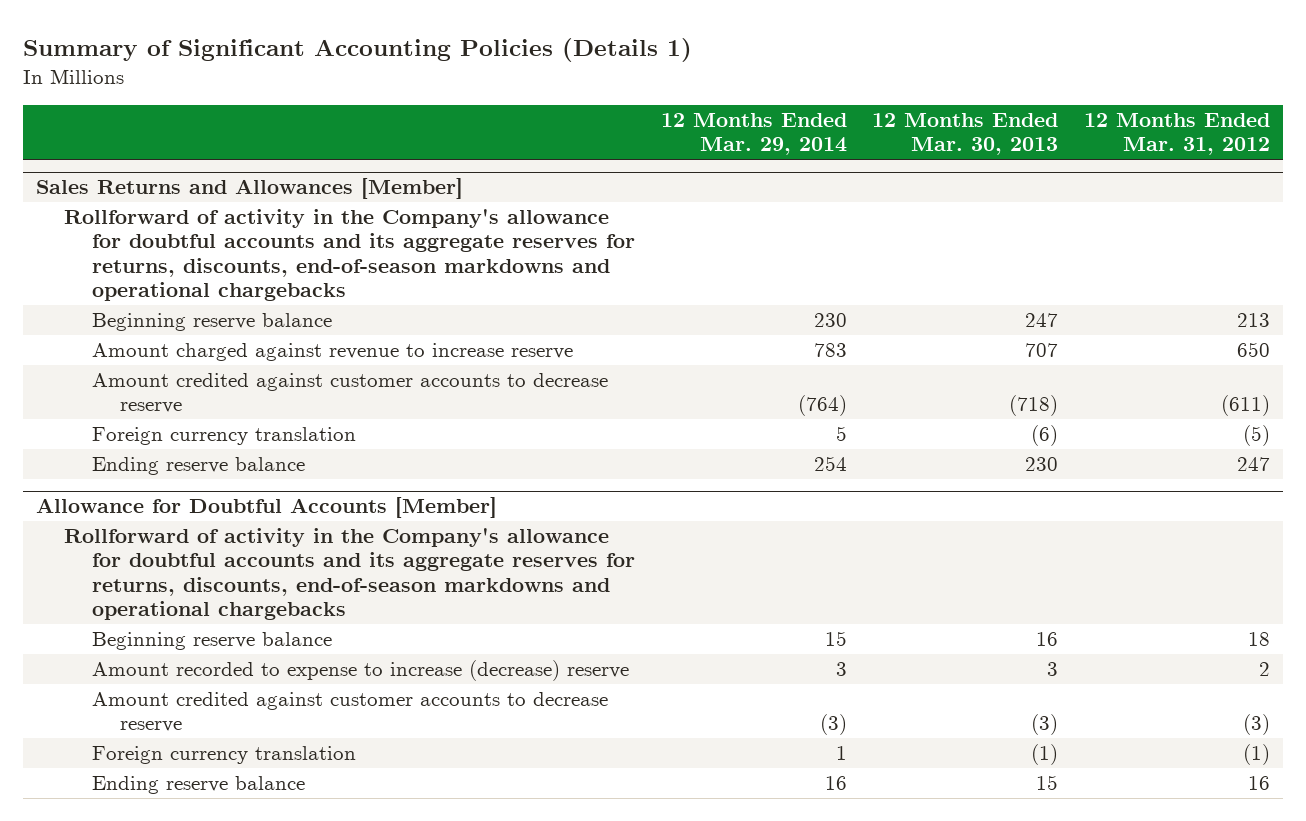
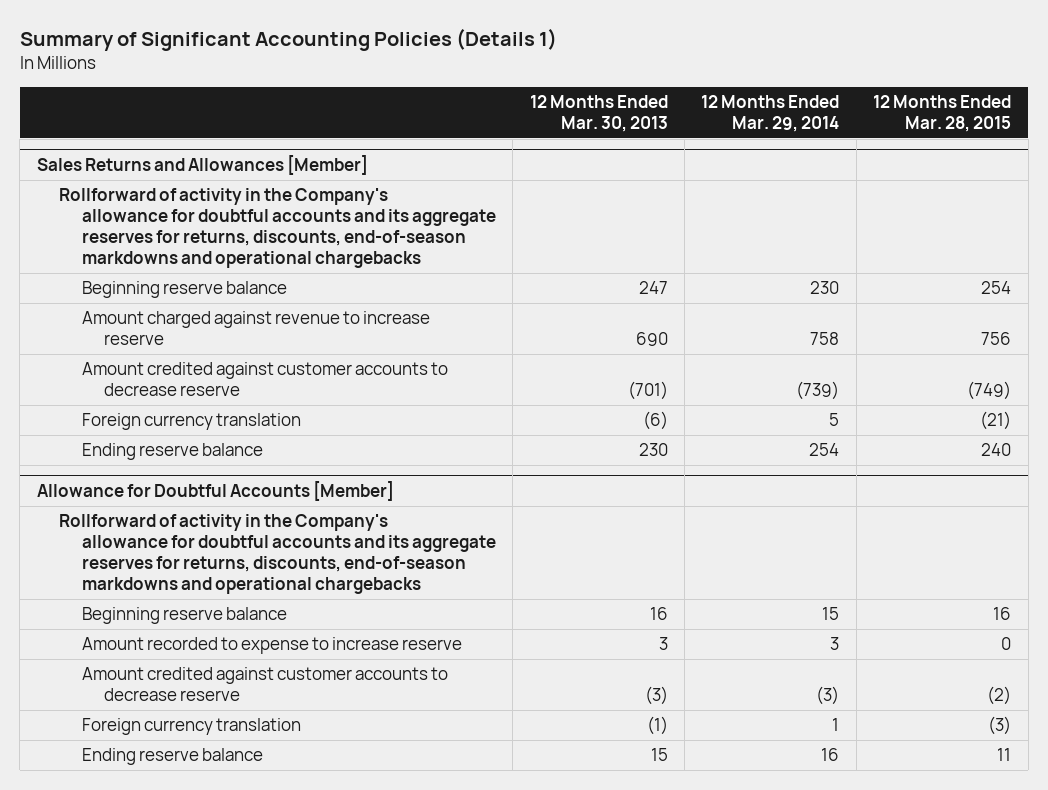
[1083,113,1270,156] 12 Months Ended Mar. 31, 2012 -> none
none -> [873,94,1012,132] 12 Months Ended Mar. 28, 2015
[813,343,847,358] 783 -> [810,332,840,346] 758
[1025,343,1059,358] 707 -> [635,332,668,347] 690
[797,395,847,417] (764) -> [796,381,840,401] (739)
[1009,395,1059,417] (718) -> [627,381,668,401] (701)
[92,660,630,682] Amount recorded to expense to increase (decrease) reserve -> [81,637,462,655] Amount recorded to expense to increase reserve

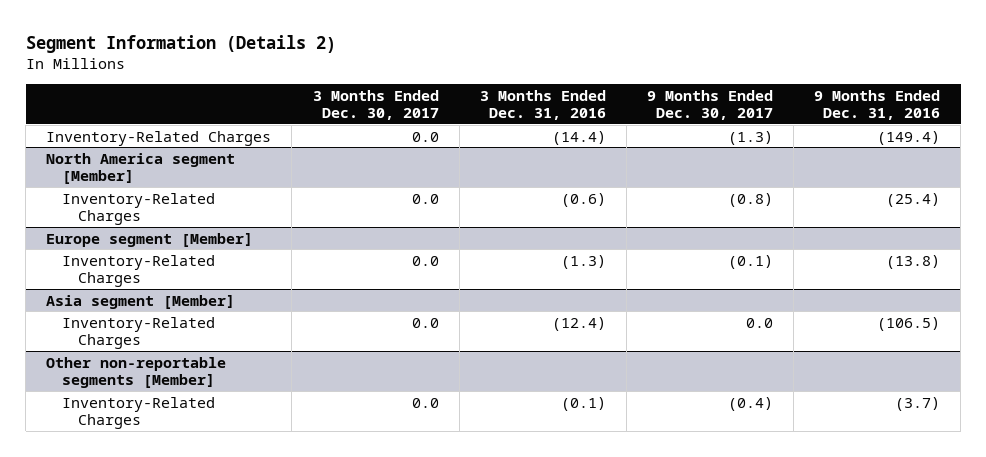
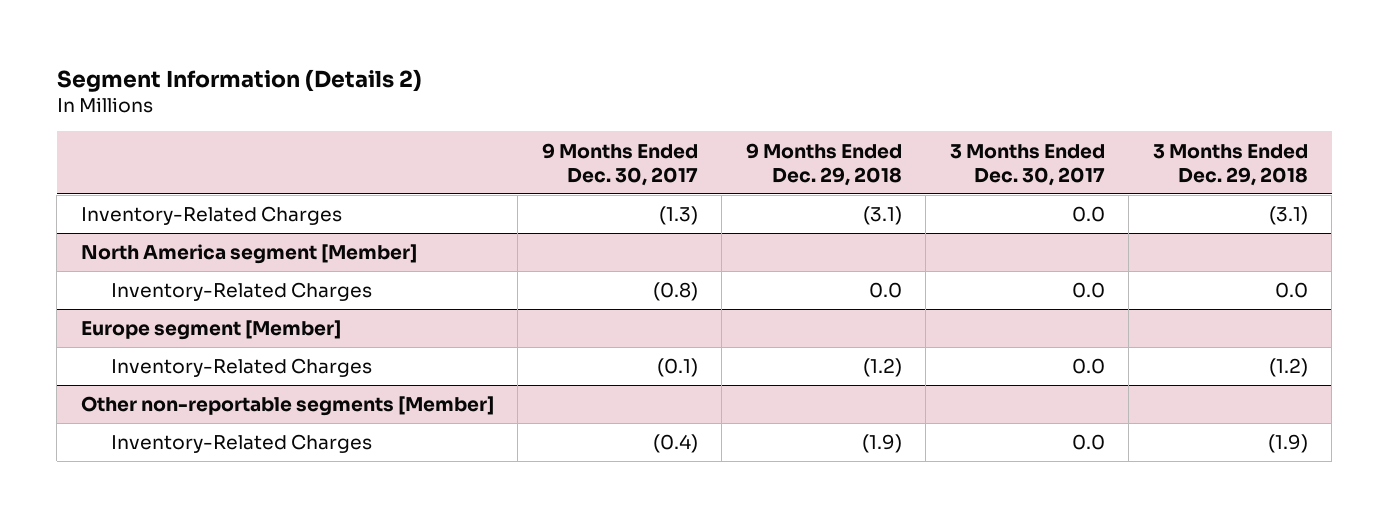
[479,89,606,120] 3 Months Ended Dec. 31, 2016 -> none
[814,89,941,120] 9 Months Ended Dec. 31, 2016 -> none
none -> [745,142,902,186] 9 Months Ended Dec. 29, 2018
none -> [1152,143,1308,186] 3 Months Ended Dec. 29, 2018
[46,294,236,309] Asia segment [Member] -> none
[62,316,216,349] Inventory-Related Charges -> none

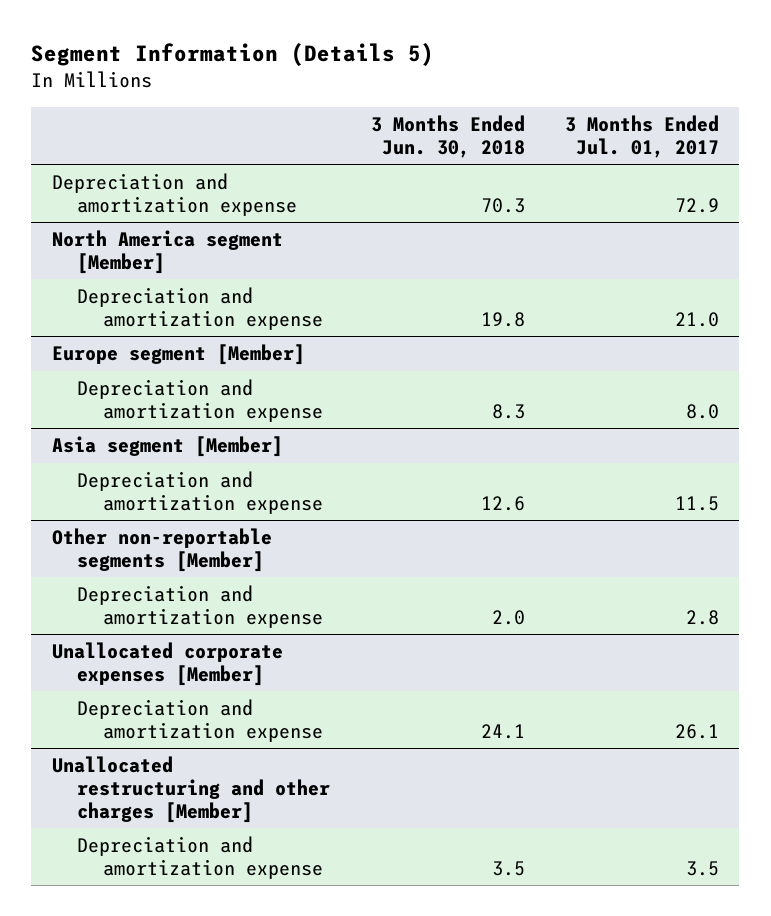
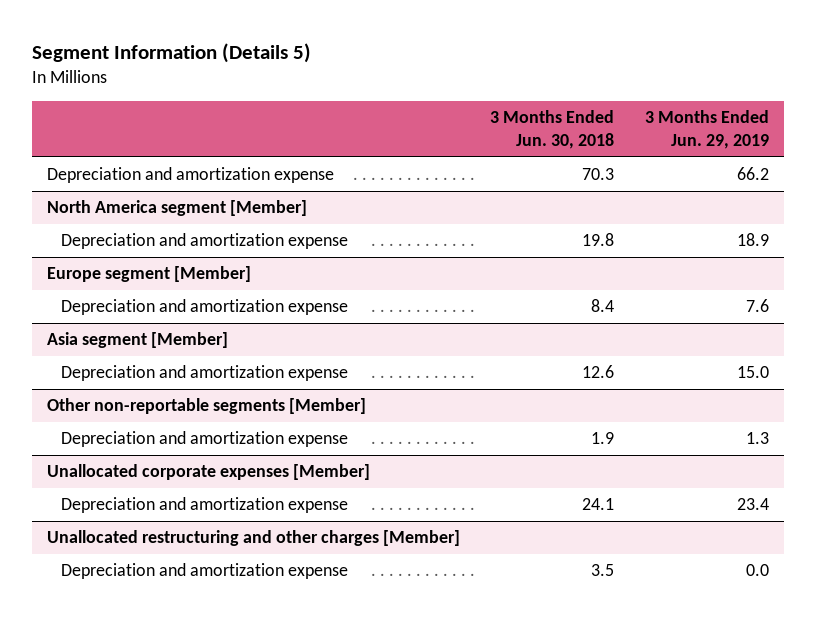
[565,114,720,158] 3 Months Ended Jul. 01, 2017 -> none
none -> [644,110,769,149] 3 Months Ended Jun. 29, 2019
[491,403,525,419] 8.3 -> [591,299,615,313] 8.4
[491,609,525,625] 2.0 -> [591,432,615,445] 1.9

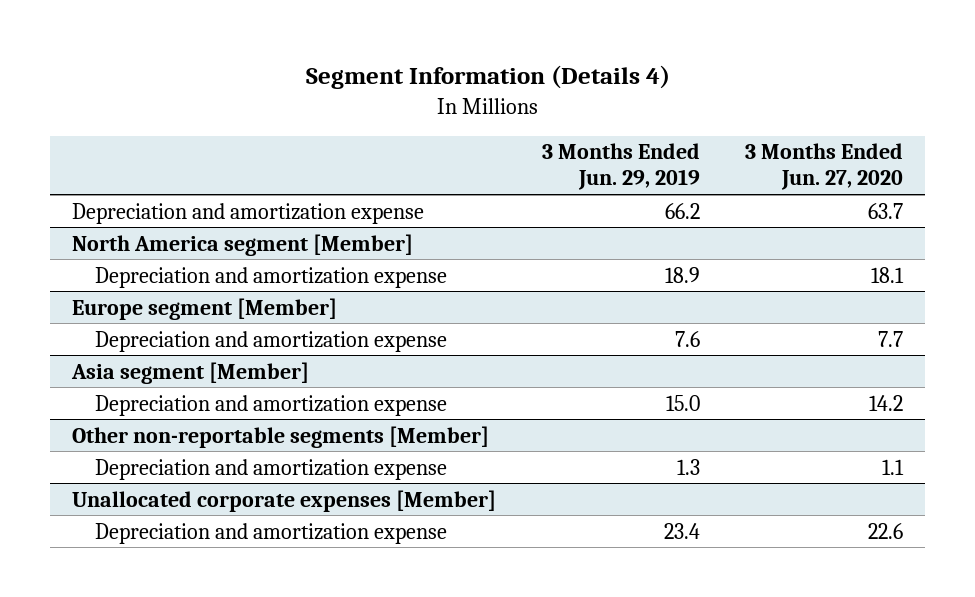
[31,43,311,64] Segment Information (Details 5) -> [305,64,670,89] Segment Information (Details 4)
[490,110,615,149] 3 Months Ended Jun. 30, 2018 -> none
none -> [744,143,903,191] 3 Months Ended Jun. 27, 2020
[46,530,460,547] Unallocated restructuring and other charges [Member] -> none
[61,563,349,580] Depreciation and amortization expense -> none

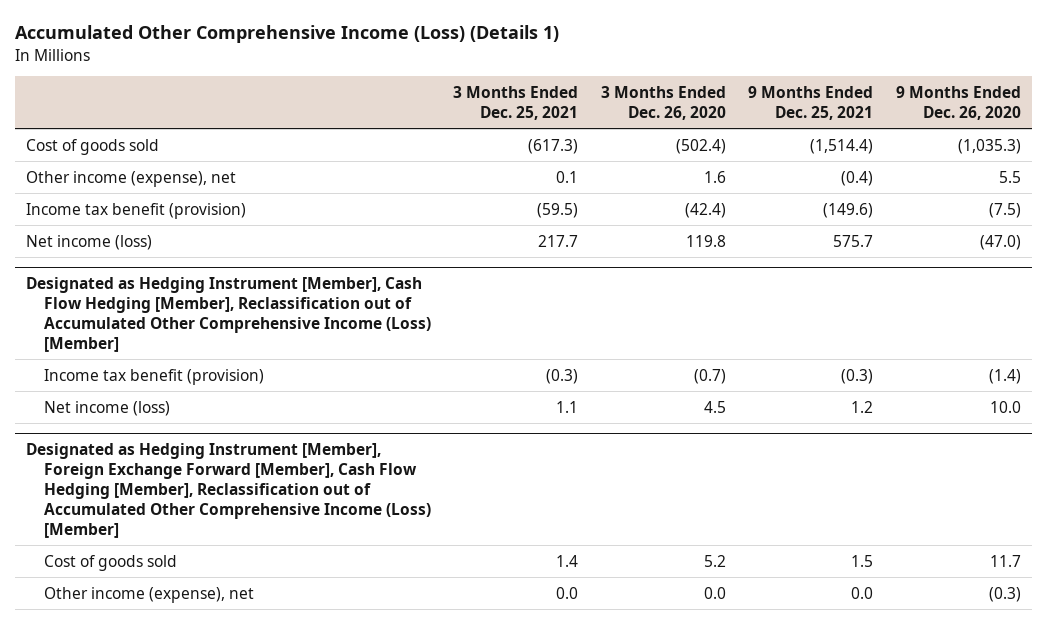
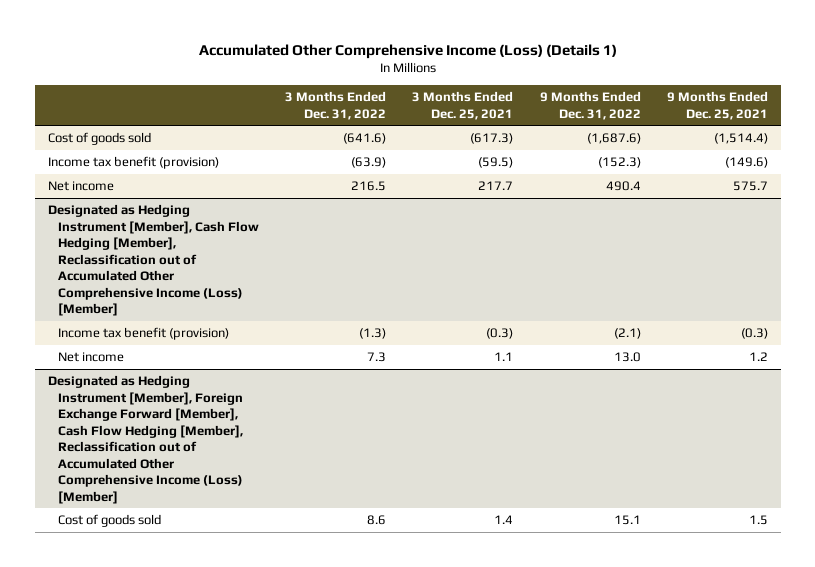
[600,85,726,120] 3 Months Ended Dec. 26, 2020 -> none
[895,85,1021,120] 9 Months Ended Dec. 26, 2020 -> none
none -> [285,91,387,120] 3 Months Ended Dec. 31, 2022
none -> [539,91,641,120] 9 Months Ended Dec. 31, 2022
[26,170,237,187] Other income (expense), net -> none
[26,234,153,250] Net income (loss) -> [47,181,114,192] Net income
[43,400,170,416] Net income (loss) -> [58,352,125,363] Net income
[43,586,254,603] Other income (expense), net -> none

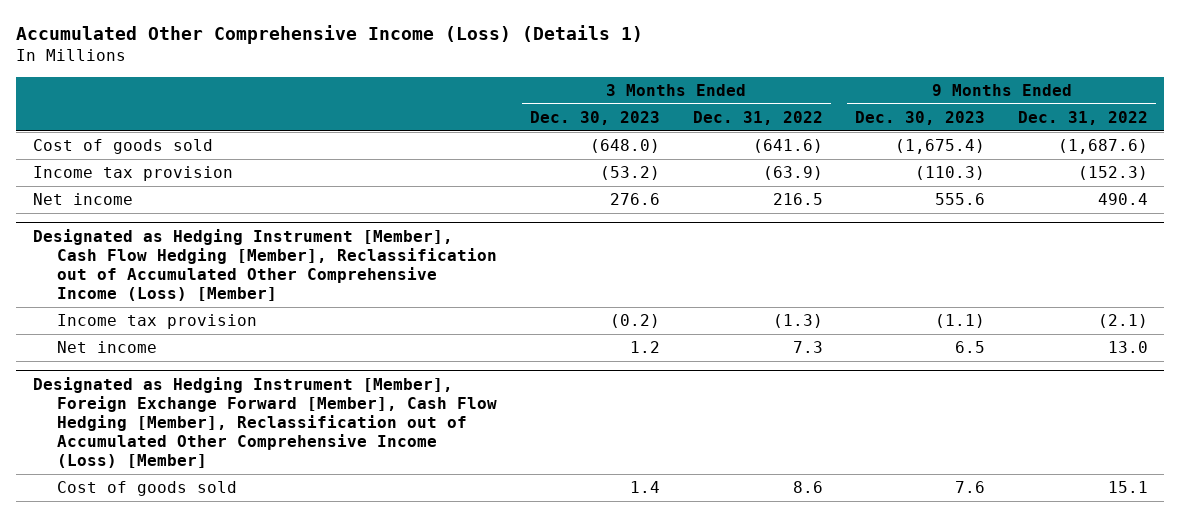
[412,91,514,120] 3 Months Ended Dec. 25, 2021 -> none
[666,91,768,120] 9 Months Ended Dec. 25, 2021 -> none
none -> [529,110,660,125] Dec. 30, 2023
none -> [855,110,986,125] Dec. 30, 2023
[47,156,219,170] Income tax benefit (provision) -> [32,166,233,182] Income tax provision
[58,327,230,341] Income tax benefit (provision) -> [57,314,258,330] Income tax provision

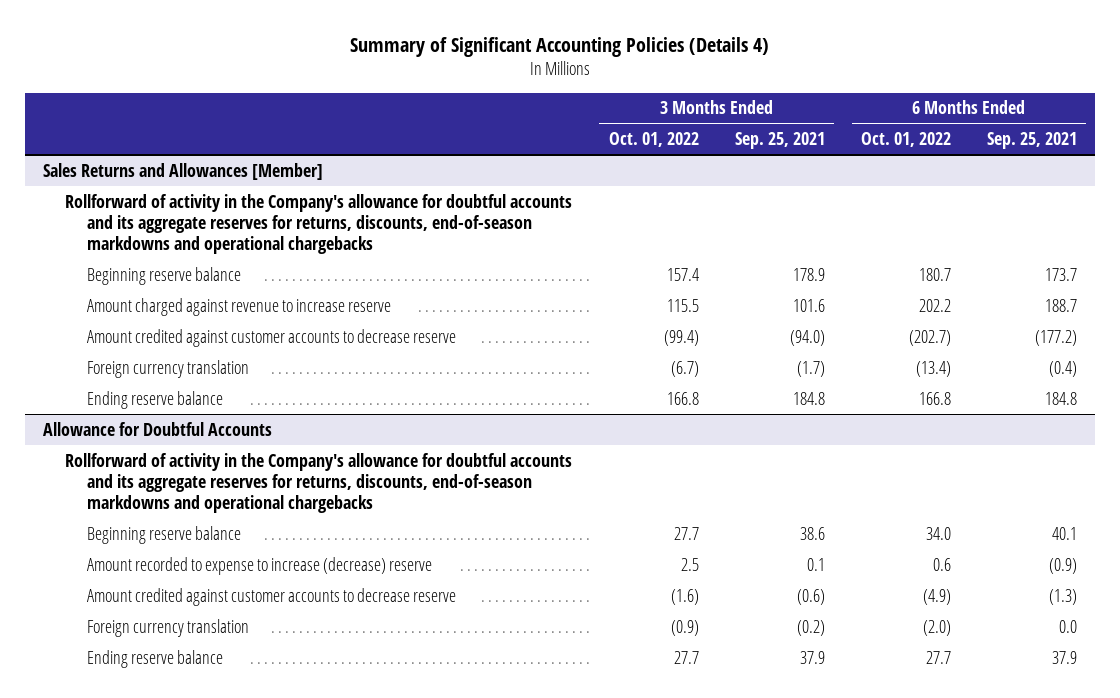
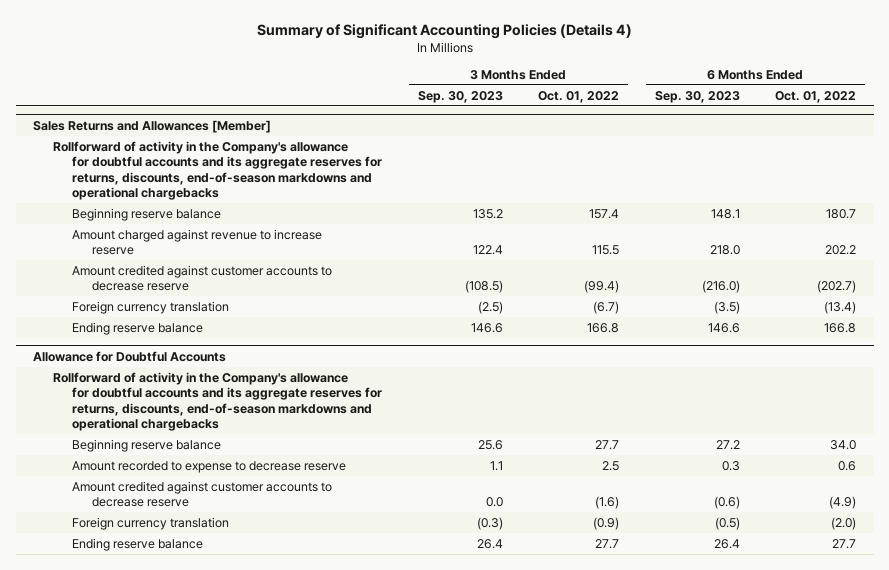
[734,132,825,150] Sep. 25, 2021 -> none
[987,132,1078,150] Sep. 25, 2021 -> none
none -> [417,90,503,103] Sep. 30, 2023
none -> [654,90,740,103] Sep. 30, 2023
[87,556,433,575] Amount recorded to expense to increase (decrease) reserve -> [72,460,347,473] Amount recorded to expense to decrease reserve

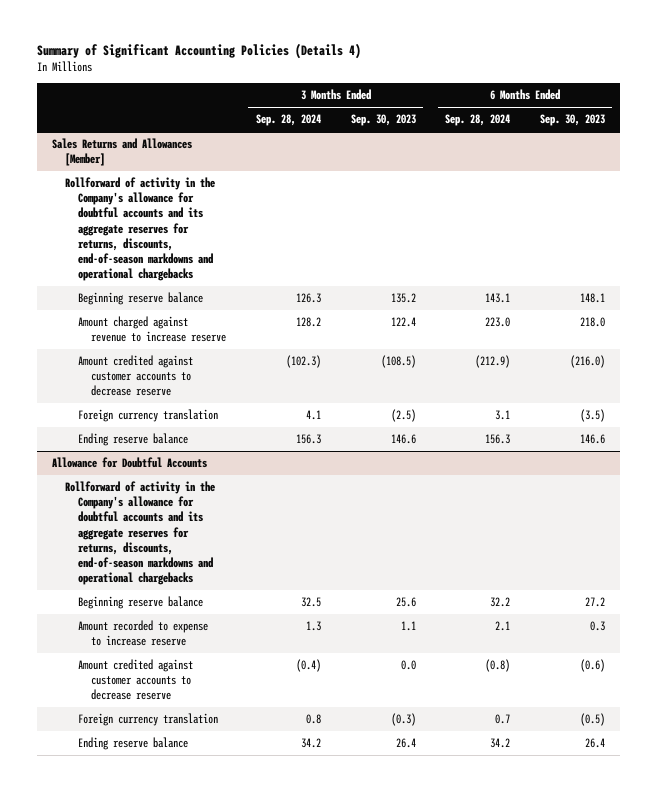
[538,90,620,103] Oct. 01, 2022 -> none
[775,90,857,103] Oct. 01, 2022 -> none
none -> [255,114,321,127] Sep. 28, 2024
none -> [445,114,511,127] Sep. 28, 2024
[72,460,347,473] Amount recorded to expense to decrease reserve -> [78,620,209,647] Amount recorded to expense to increase reserve

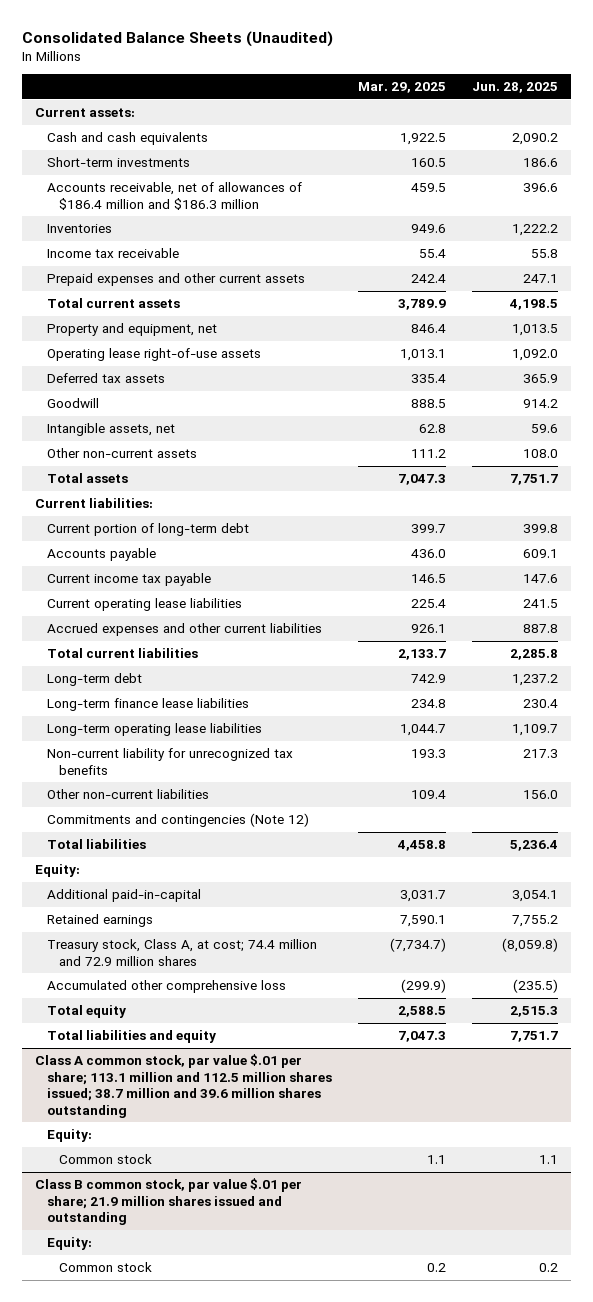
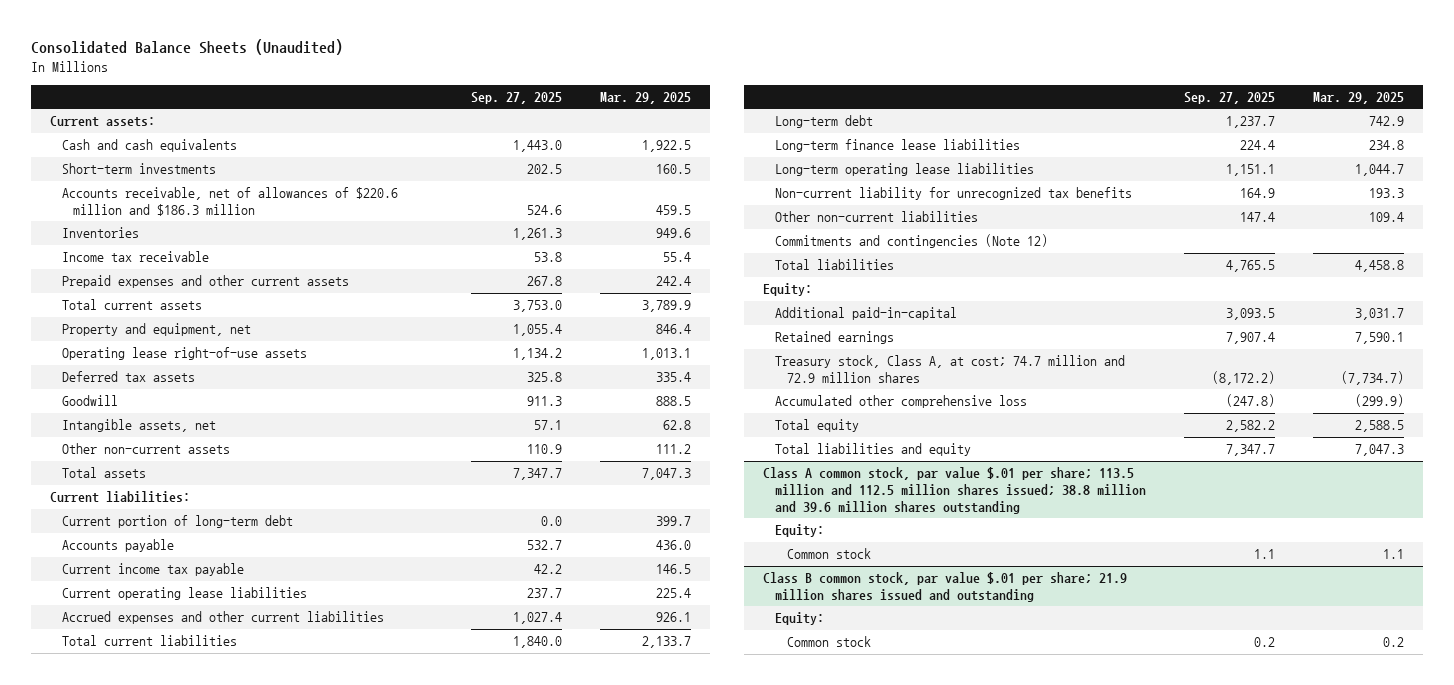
[472,81,559,93] Jun. 28, 2025 -> none
none -> [470,92,562,105] Sep. 27, 2025
[46,182,302,210] Accounts receivable, net of allowances of $186.4 million and $186.3 million -> [61,187,398,217] Accounts receivable, net of allowances of $220.6 million and $186.3 million
[46,939,317,966] Treasury stock, Class A, at cost; 74.4 million and 72.9 million shares -> [774,355,1125,384] Treasury stock, Class A, at cost; 74.7 million and 72.9 million shares
[34,1054,332,1118] Class A common stock, par value $.01 per share; 113.1 million and 112.5 million shares issued; 38.7 million and 39.6 million shares outstanding -> [763,467,1146,514] Class A common stock, par value $.01 per share; 113.5 million and 112.5 million shares issued; 38.8 million and 39.6 million shares outstanding

